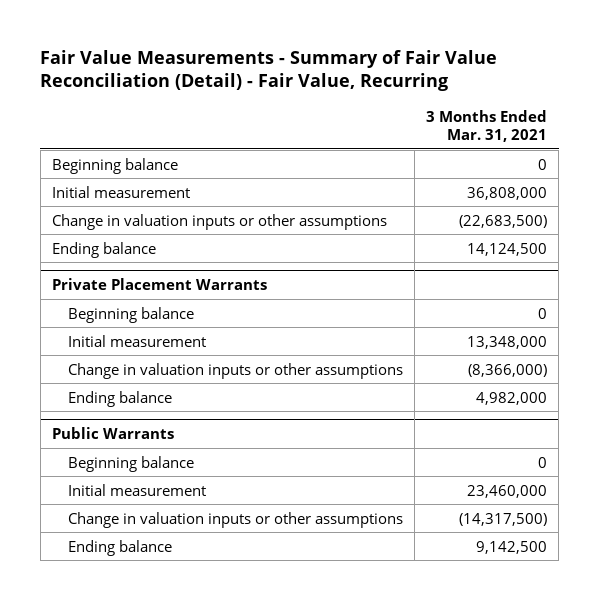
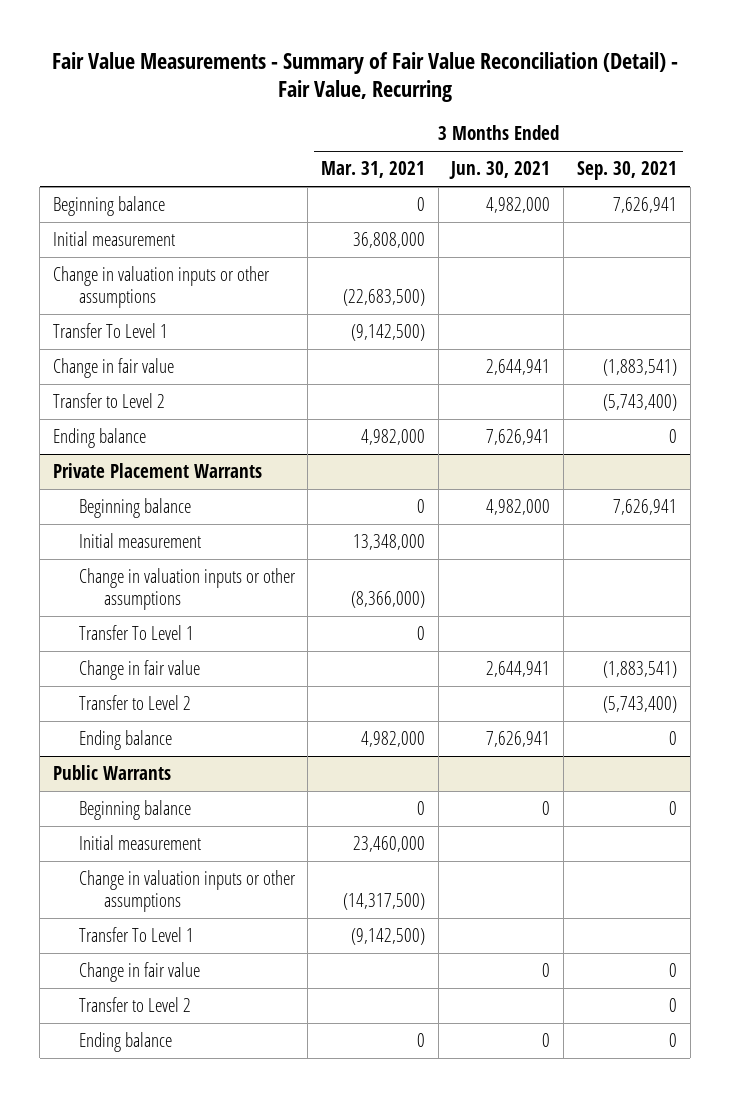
none -> [449,161,551,180] Jun. 30, 2021
none -> [576,161,677,181] Sep. 30, 2021
none -> [53,323,169,339] Transfer To Level 1
none -> [53,358,175,379] Change in fair value
none -> [53,393,166,409] Transfer to Level 2
[467,242,548,256] 14,124,500 -> [360,429,425,446] 4,982,000
none -> [78,625,194,641] Transfer To Level 1
none -> [78,660,200,681] Change in fair value
none -> [78,695,191,711] Transfer to Level 2
none -> [78,927,194,943] Transfer To Level 1
none -> [78,962,200,983] Change in fair value
none -> [78,997,191,1013] Transfer to Level 2
[476,540,548,554] 9,142,500 -> [416,1033,425,1048] 0

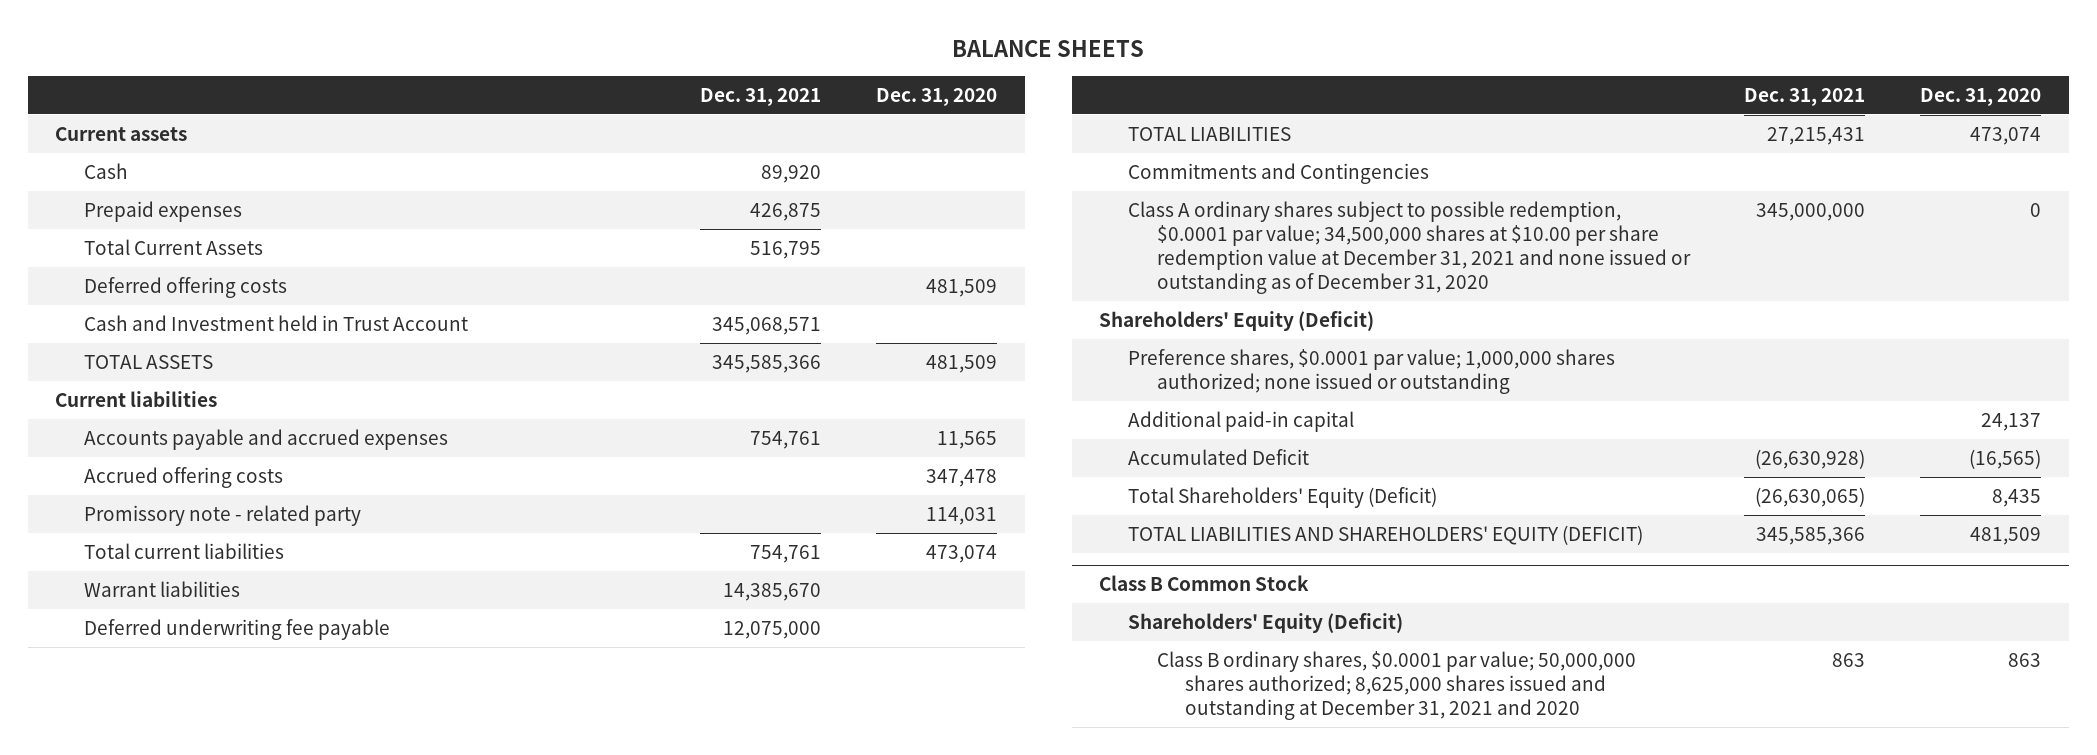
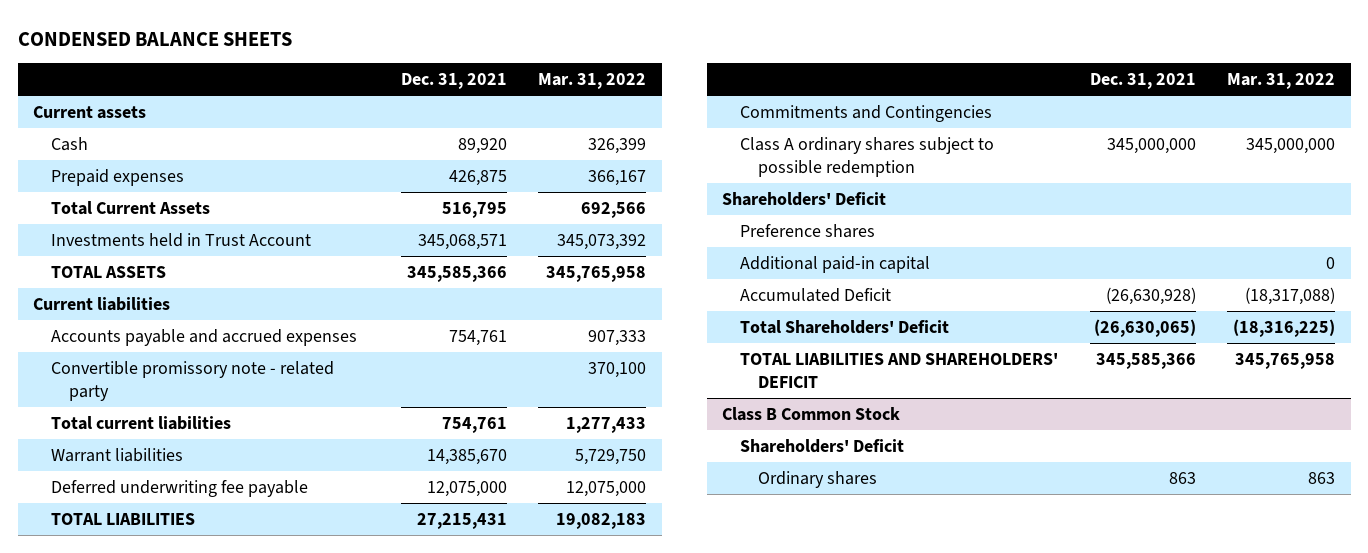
[952,40,1145,58] BALANCE SHEETS -> [17,31,292,46] CONDENSED BALANCE SHEETS
[876,88,998,107] Dec. 31, 2020 -> none
none -> [537,73,646,90] Mar. 31, 2022
[84,276,288,298] Deferred offering costs -> none
[84,314,469,331] Cash and Investment held in Trust Account -> [51,232,312,247] Investments held in Trust Account
[84,466,284,488] Accrued offering costs -> none
[84,504,362,526] Promissory note - related party -> [51,360,335,401] Convertible promissory note - related party
[1127,200,1691,295] Class A ordinary shares subject to possible redemption, $0.0001 par value; 34,500,000 shares at $10.00 per share redemption value at December 31, 2021 and none issued or outstanding as of December 31, 2020 -> [740,136,995,177] Class A ordinary shares subject to possible redemption
[1099,310,1375,331] Shareholders' Equity (Deficit) -> [722,191,887,206] Shareholders' Deficit
[1127,348,1615,394] Preference shares, $0.0001 par value; 1,000,000 shares authorized; none issued or outstanding -> [740,223,876,238] Preference shares
[1127,486,1437,508] Total Shareholders' Equity (Deficit) -> [740,319,950,334] Total Shareholders' Deficit
[1127,524,1643,545] TOTAL LIABILITIES AND SHAREHOLDERS' EQUITY (DEFICIT) -> [740,352,1059,388] TOTAL LIABILITIES AND SHAREHOLDERS' DEFICIT
[1127,612,1403,633] Shareholders' Equity (Deficit) -> [740,438,905,453] Shareholders' Deficit
[1156,650,1636,721] Class B ordinary shares, $0.0001 par value; 50,000,000 shares authorized; 8,625,000 shares issued and outstanding at December 31, 2021 and 2020 -> [758,470,878,488] Ordinary shares

